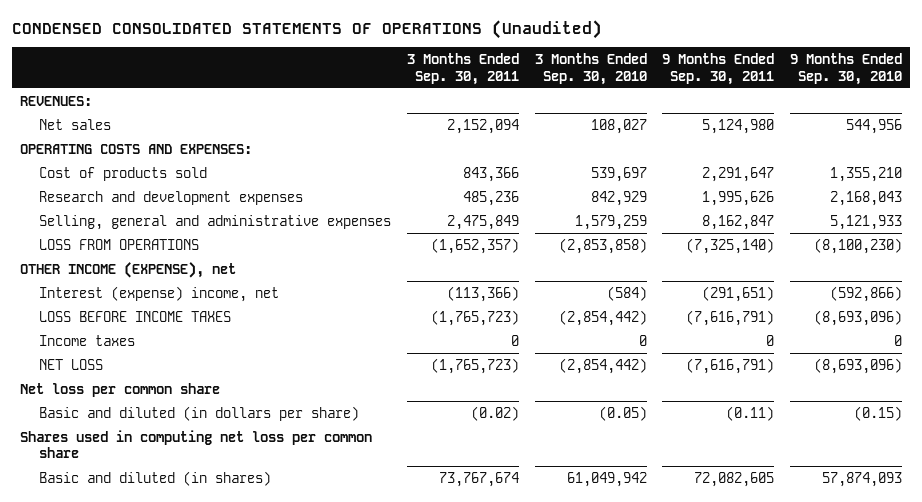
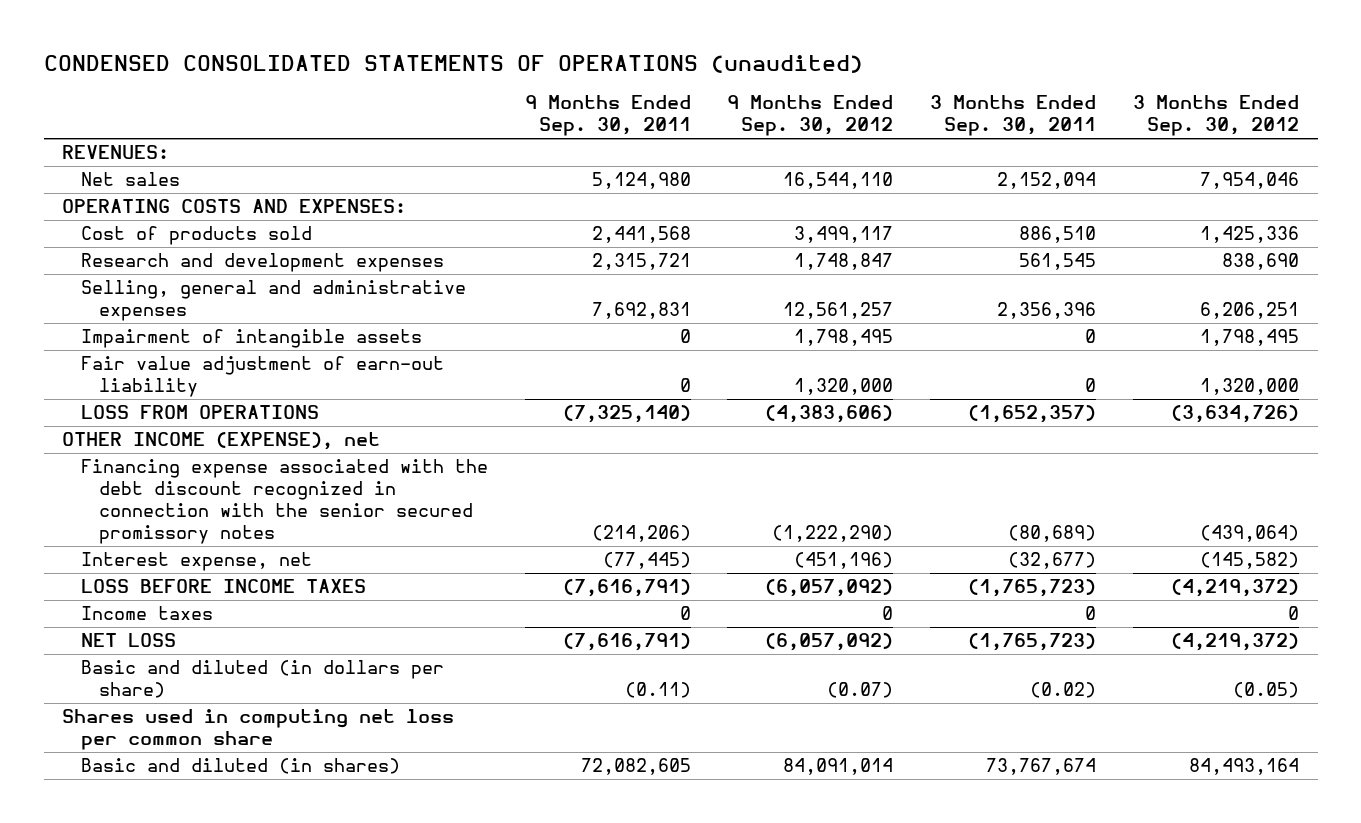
[12,19,603,39] CONDENSED CONSOLIDATED STATEMENTS OF OPERATIONS (Unaudited) -> [43,55,863,74] CONDENSED CONSOLIDATED STATEMENTS OF OPERATIONS (unaudited)
[534,53,647,85] 3 Months Ended Sep. 30, 2010 -> none
[789,53,902,85] 9 Months Ended Sep. 30, 2010 -> none
none -> [727,95,894,137] 9 Months Ended Sep. 30, 2012
none -> [1133,95,1300,137] 3 Months Ended Sep. 30, 2012
[462,166,519,182] 843,366 -> [1019,226,1097,244] 886,510
[702,166,775,182] 2,291,647 -> [591,226,691,244] 2,441,568
[462,190,519,206] 485,236 -> [1019,253,1097,271] 561,545
[702,190,775,206] 1,995,626 -> [591,253,691,271] 2,315,721
[446,214,519,230] 2,475,849 -> [997,302,1097,320] 2,356,396
[702,214,775,230] 8,162,847 -> [591,302,691,320] 7,692,831
none -> [80,329,422,349] Impairment of intangible assets
none -> [80,356,444,398] Fair value adjustment of earn-out liability
none -> [80,459,488,545] Financing expense associated with the debt discount recognized in connection with the senior secured promissory notes
[39,285,280,302] Interest (expense) income, net -> [80,552,312,572] Interest expense, net
[446,285,519,302] (113,366) -> [1008,552,1097,570] (32,677)
[702,285,775,302] (291,651) -> [602,552,691,570] (77,445)
[20,382,221,397] Net loss per common share -> none

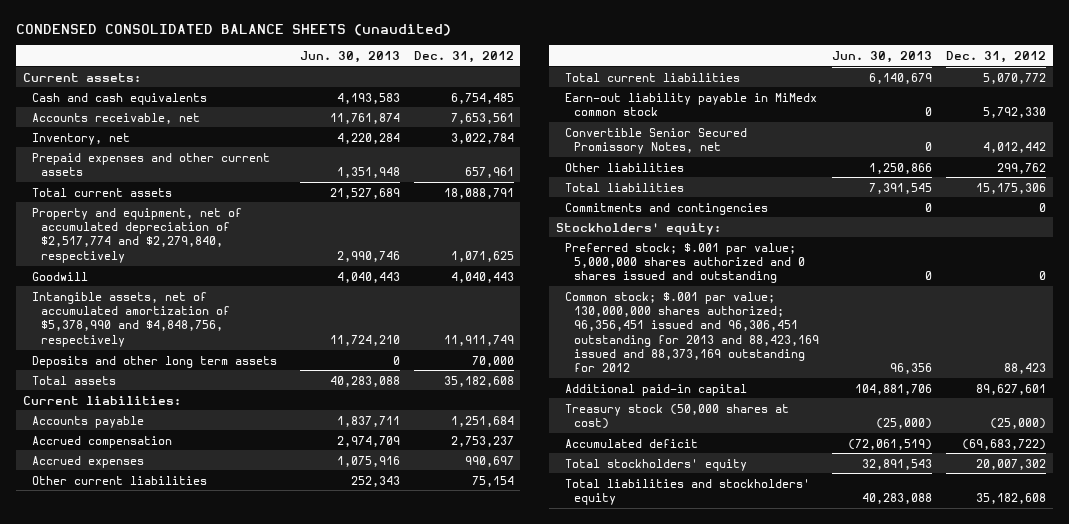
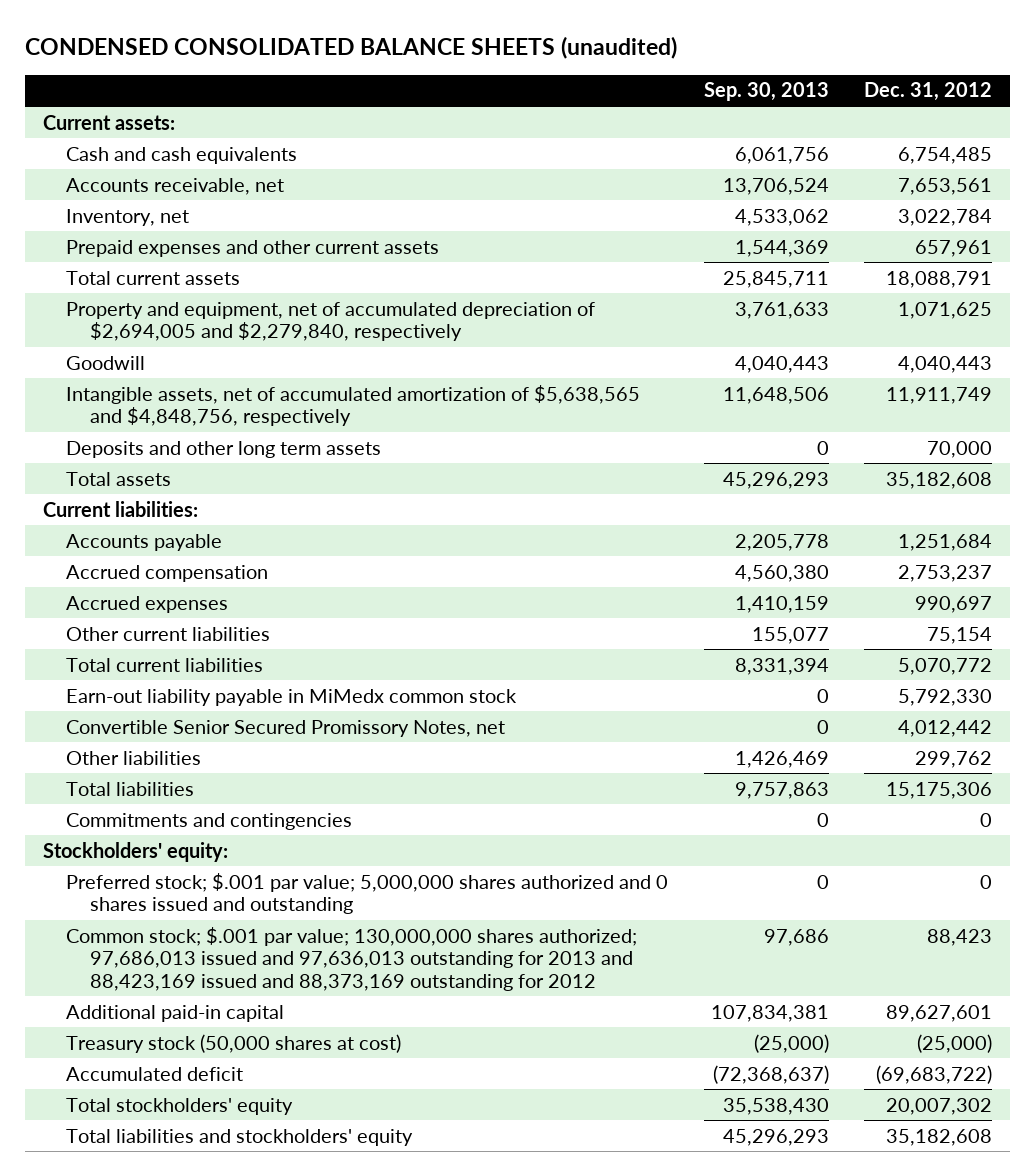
[300,50,401,63] Jun. 30, 2013 -> none
none -> [703,82,829,102] Sep. 30, 2013
[32,207,243,263] Property and equipment, net of accumulated depreciation of $2,517,774 and $2,279,840, respectively -> [66,301,596,342] Property and equipment, net of accumulated depreciation of $2,694,005 and $2,279,840, respectively
[32,291,231,347] Intangible assets, net of accumulated amortization of $5,378,990 and $4,848,756, respectively -> [66,384,641,427] Intangible assets, net of accumulated amortization of $5,638,565 and $4,848,756, respectively
[564,291,819,373] Common stock; $.001 par value; 130,000,000 shares authorized; 96,356,451 issued and 96,306,451 outstanding for 2013 and 88,423,169 issued and 88,373,169 outstanding for 2012 -> [66,926,638,991] Common stock; $.001 par value; 130,000,000 shares authorized; 97,686,013 issued and 97,636,013 outstanding for 2013 and 88,423,169 issued and 88,373,169 outstanding for 2012

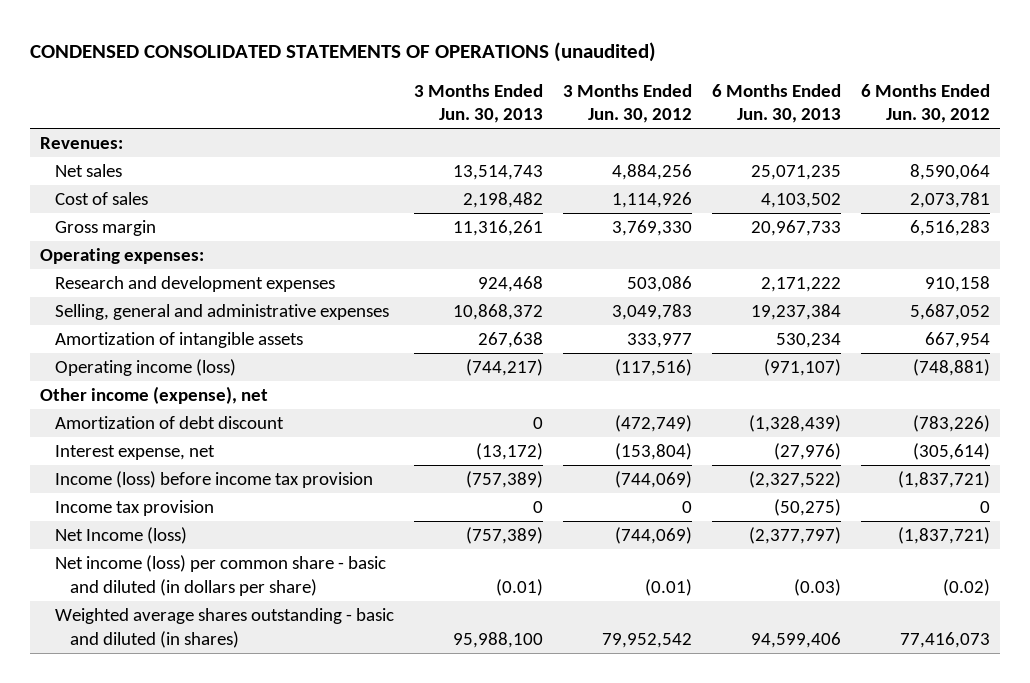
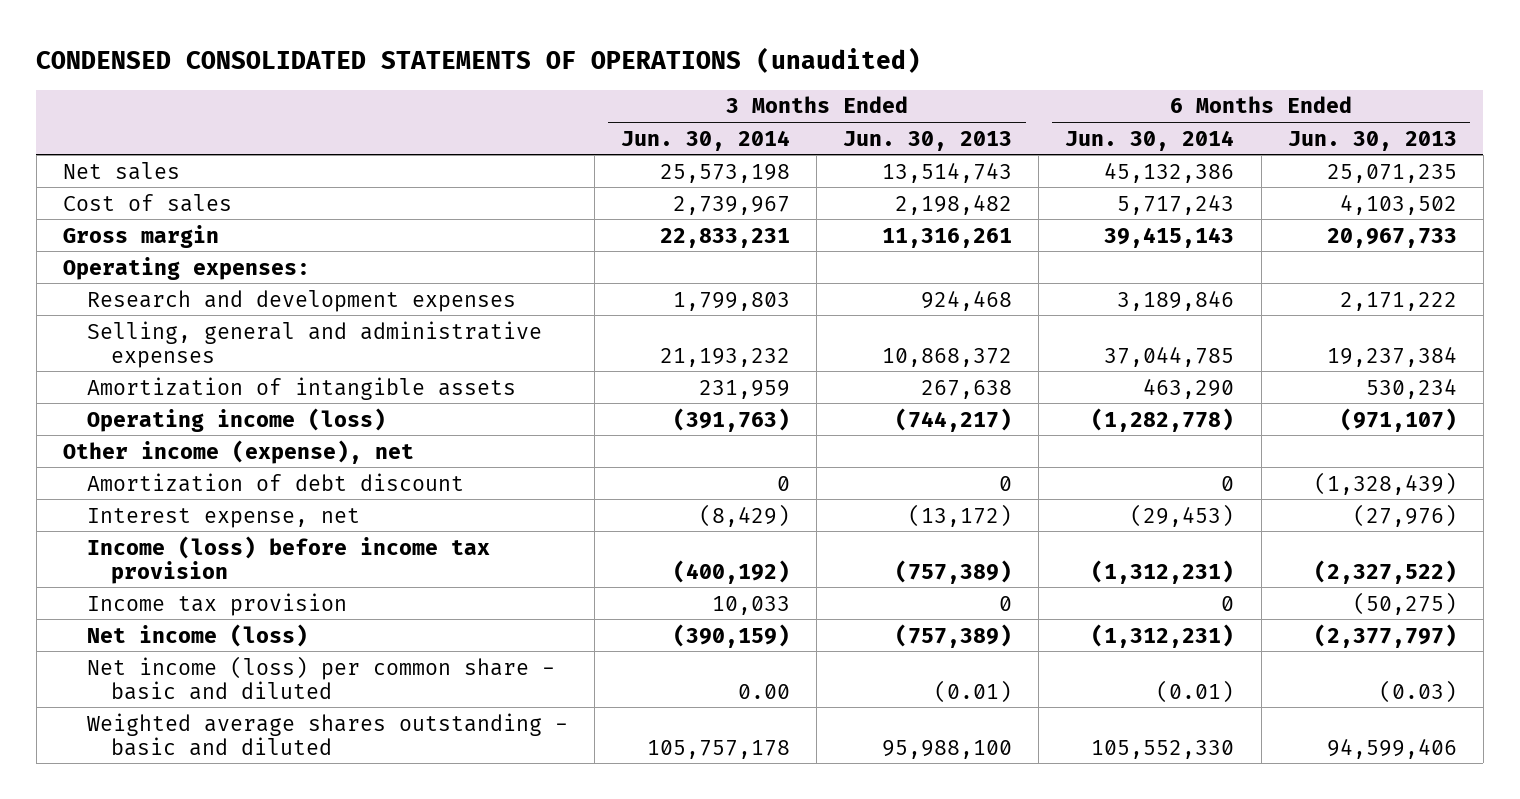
[562,83,692,124] 3 Months Ended Jun. 30, 2012 -> none
[861,83,991,124] 6 Months Ended Jun. 30, 2012 -> none
none -> [621,129,791,151] Jun. 30, 2014
none -> [1065,129,1235,151] Jun. 30, 2014
[39,137,123,150] Revenues: -> none
[54,527,187,545] Net Income (loss) -> [86,623,308,647] Net income (loss)
[54,555,386,596] Net income (loss) per common share - basic and diluted (in dollars per share) -> [86,655,555,700] Net income (loss) per common share - basic and diluted
[54,608,394,648] Weighted average shares outstanding - basic and diluted (in shares) -> [86,712,568,756] Weighted average shares outstanding - basic and diluted

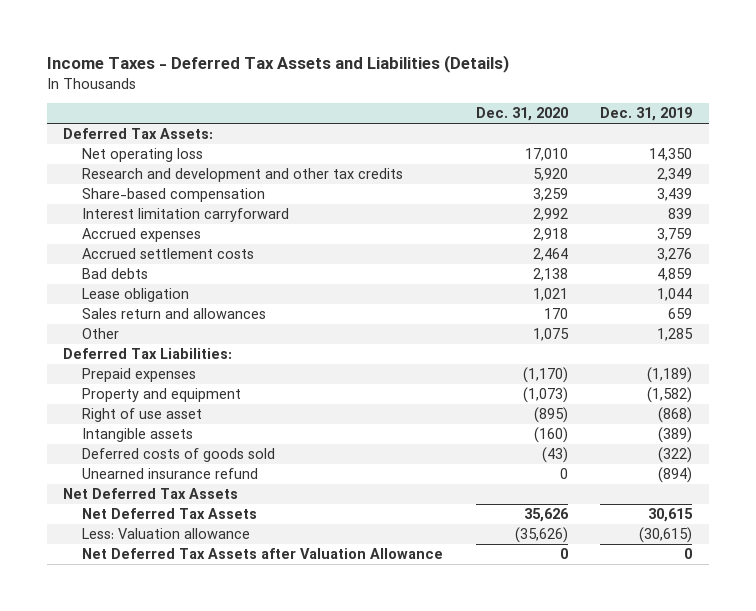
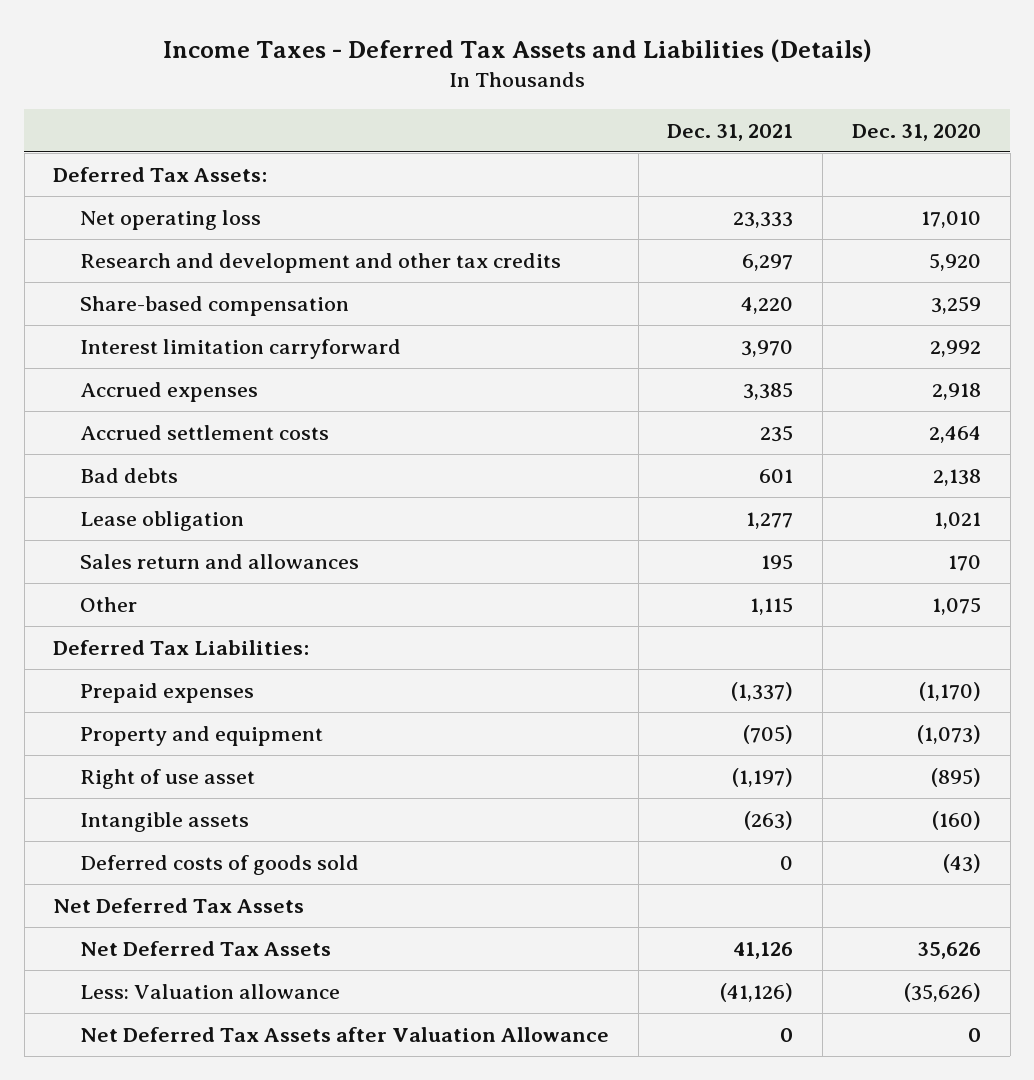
[600,107,693,122] Dec. 31, 2019 -> none
none -> [667,123,794,141] Dec. 31, 2021
[81,468,258,480] Unearned insurance refund -> none

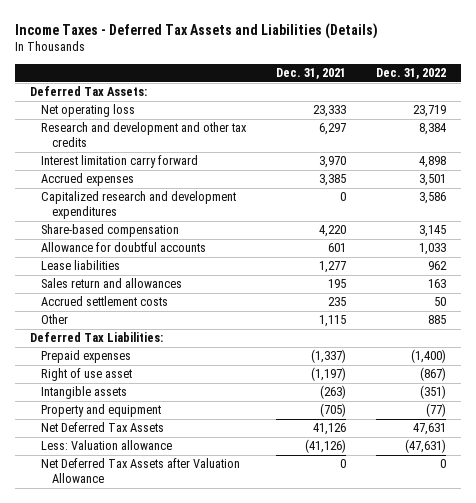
[851,123,981,141] Dec. 31, 2020 -> none
none -> [376,67,447,79] Dec. 31, 2022
[79,338,401,359] Interest limitation carryforward -> [41,155,199,169] Interest limitation carry forward
none -> [41,191,237,220] Capitalized research and development expenditures
[79,295,349,316] Share-based compensation -> [41,224,180,238] Share-based compensation
[79,467,178,483] Bad debts -> [41,242,207,253] Allowance for doubtful accounts
[79,510,244,531] Lease obligation -> [41,260,121,271] Lease liabilities
[79,424,329,440] Accrued settlement costs -> [41,296,169,307] Accrued settlement costs
[79,854,359,875] Deferred costs of goods sold -> none
[53,897,305,913] Net Deferred Tax Assets -> none
[79,725,323,746] Property and equipment -> [41,404,162,418] Property and equipment

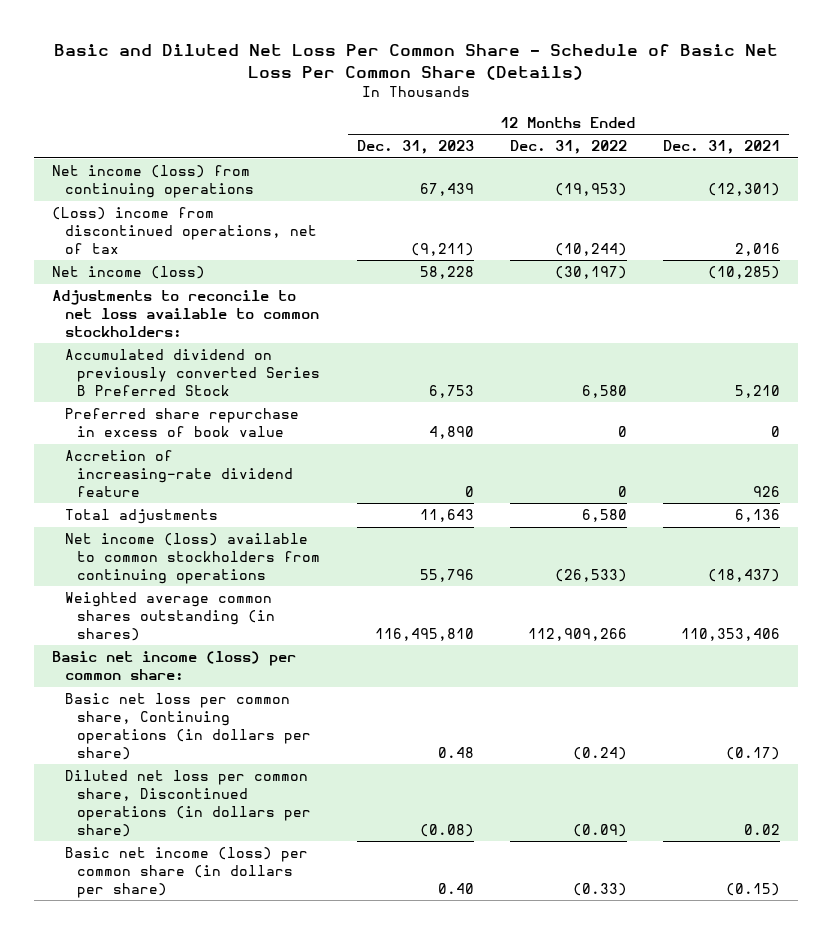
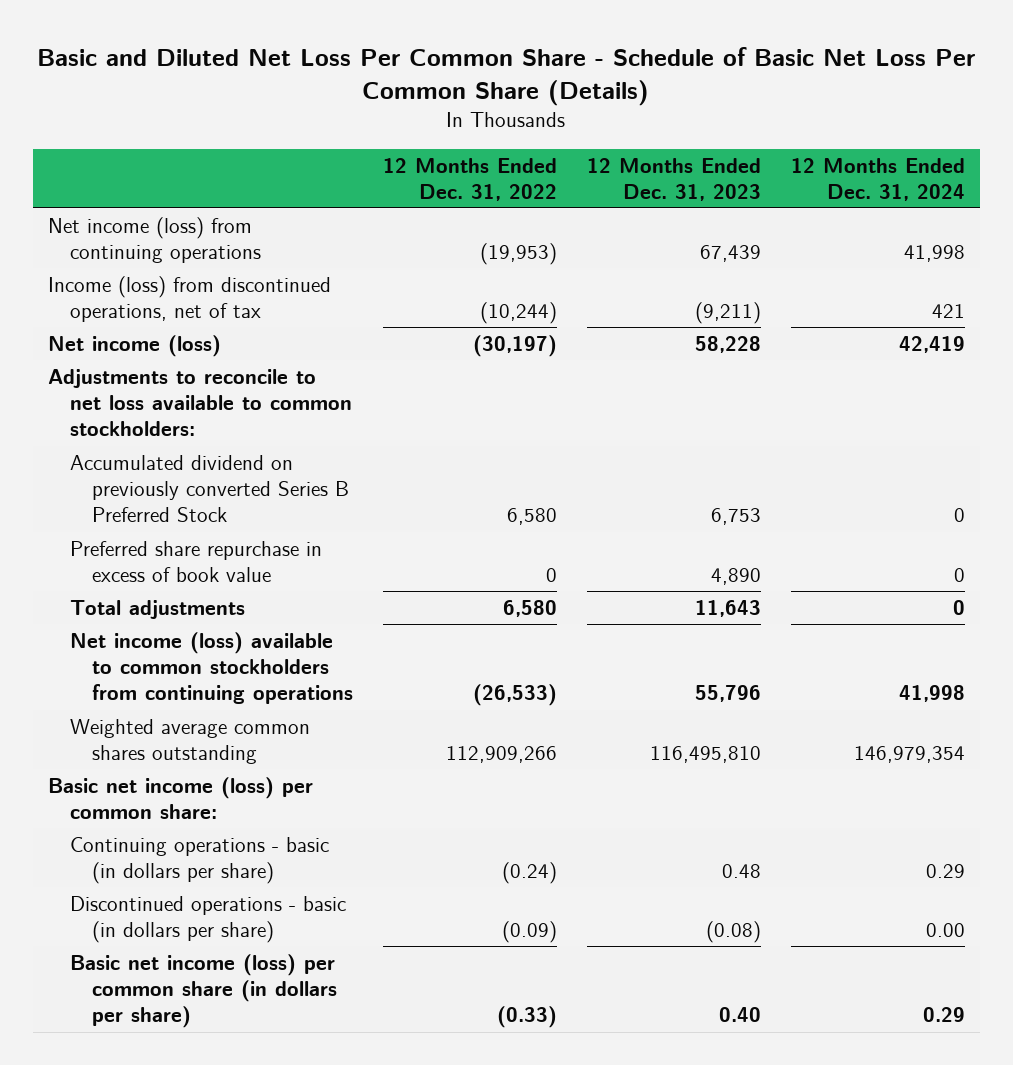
[663,140,781,155] Dec. 31, 2021 -> none
none -> [790,157,965,201] 12 Months Ended Dec. 31, 2024
[52,207,317,255] (Loss) income from discontinued operations, net of tax -> [47,275,331,323] Income (loss) from discontinued operations, net of tax
[64,450,294,498] Accretion of increasing-rate dividend feature -> none
[64,592,276,642] Weighted average common shares outstanding (in shares) -> [69,718,310,765] Weighted average common shares outstanding
[64,693,312,761] Basic net loss per common share, Continuing operations (in dollars per share) -> [69,836,329,885] Continuing operations - basic (in dollars per share)
[64,770,312,838] Diluted net loss per common share, Discontinued operations (in dollars per share) -> [69,895,346,944] Discontinued operations - basic (in dollars per share)

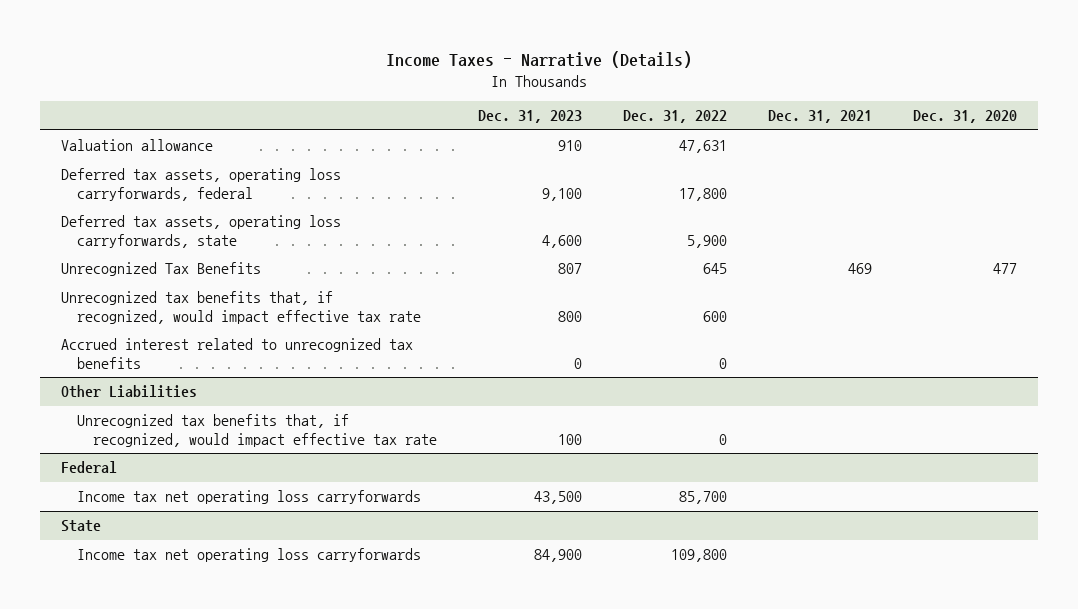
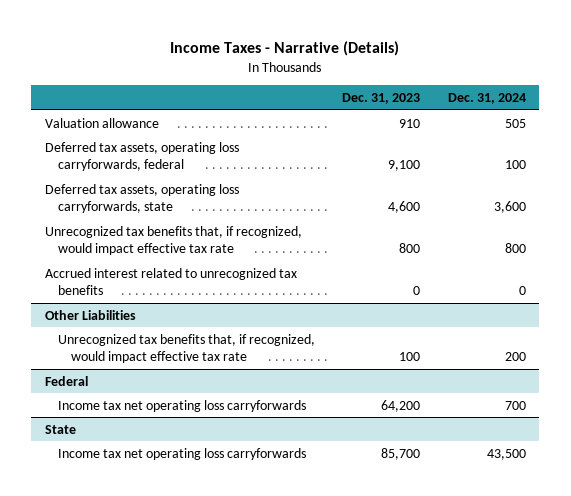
[623,110,728,124] Dec. 31, 2022 -> none
[768,110,873,124] Dec. 31, 2021 -> none
[913,110,1018,124] Dec. 31, 2020 -> none
none -> [447,93,526,105] Dec. 31, 2024
[61,262,262,277] Unrecognized Tax Benefits -> none
[533,491,582,505] 43,500 -> [381,399,421,412] 64,200
[533,549,582,563] 84,900 -> [381,447,421,460] 85,700

